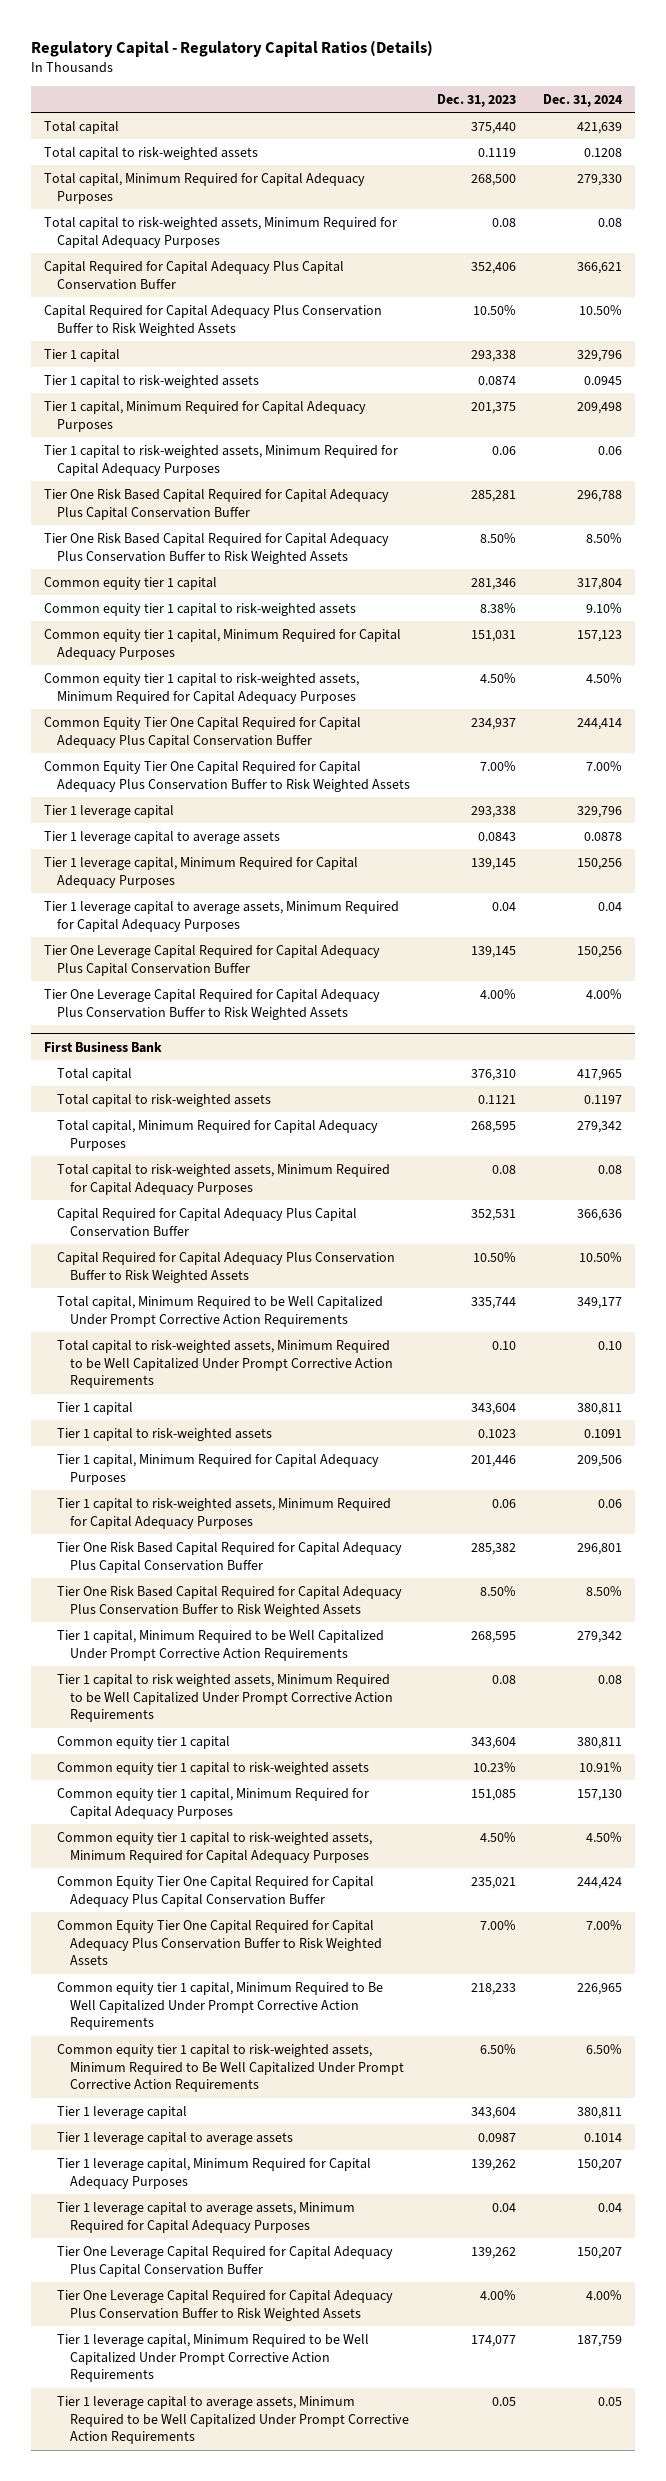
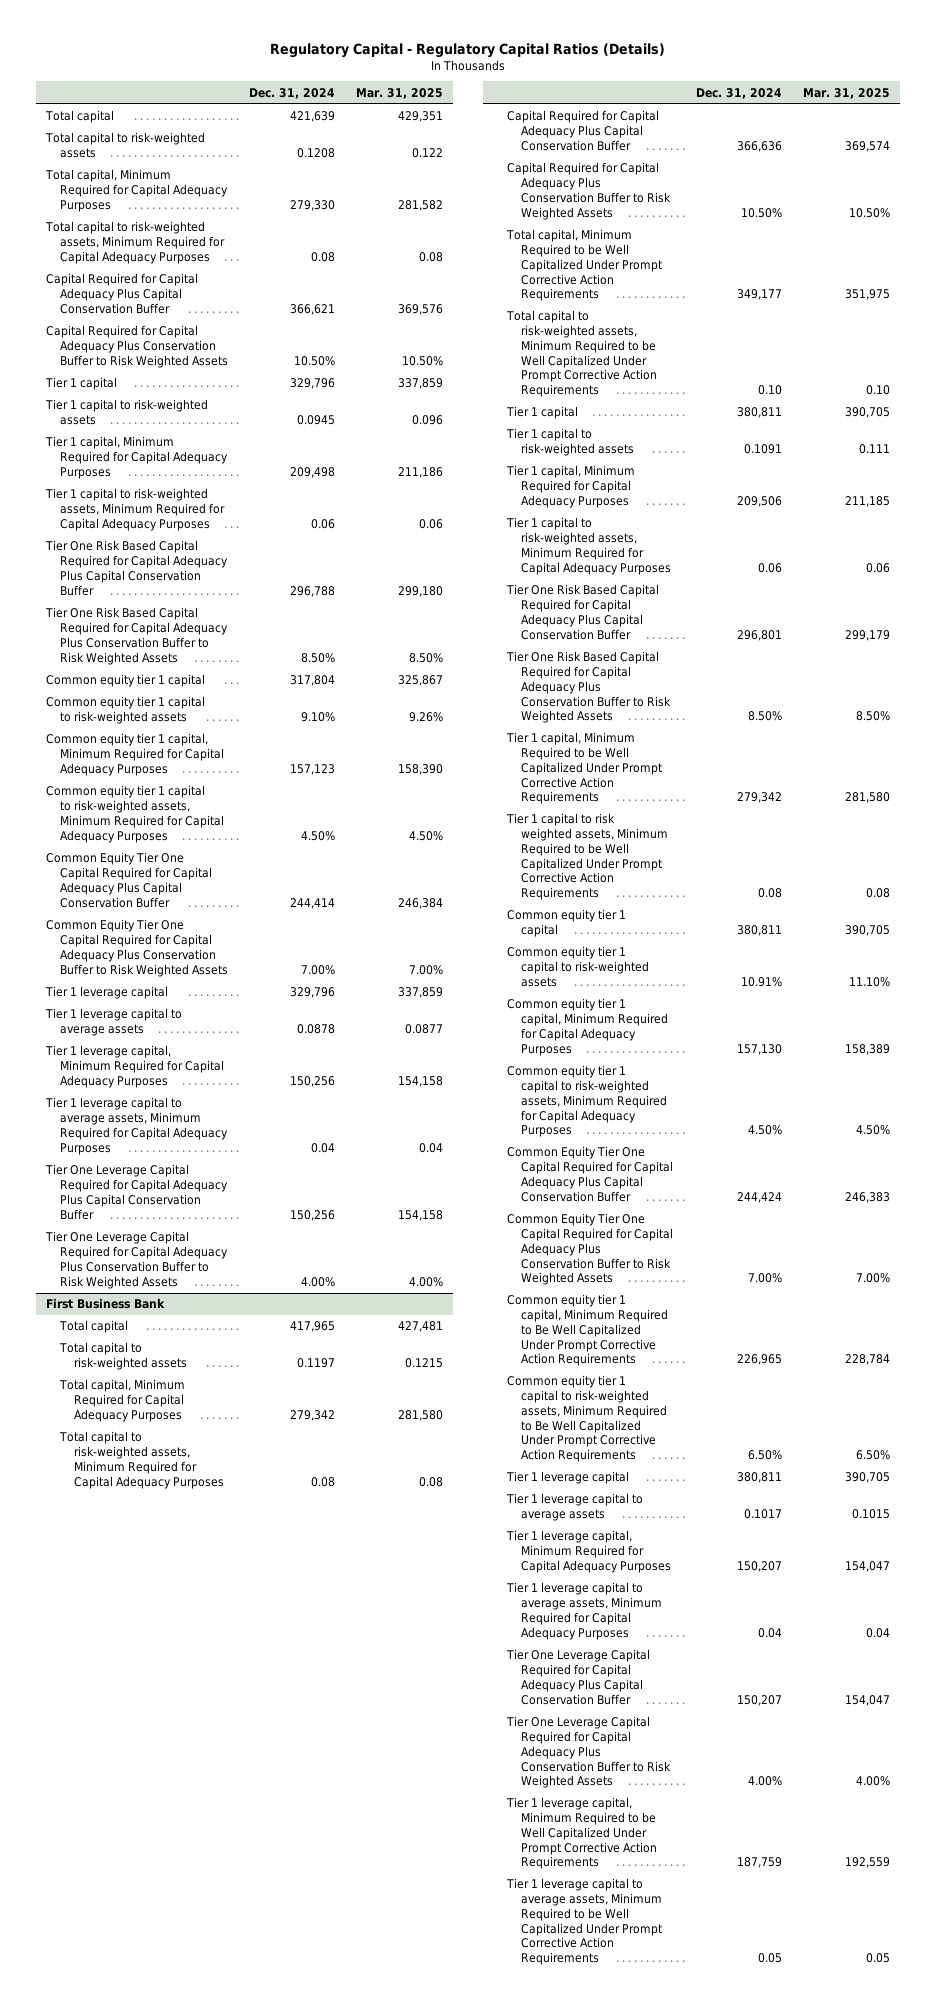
[437,93,517,107] Dec. 31, 2023 -> none
none -> [356,87,444,99] Mar. 31, 2025
[584,2132,623,2142] 0.1014 -> [743,1509,782,1520] 0.1017

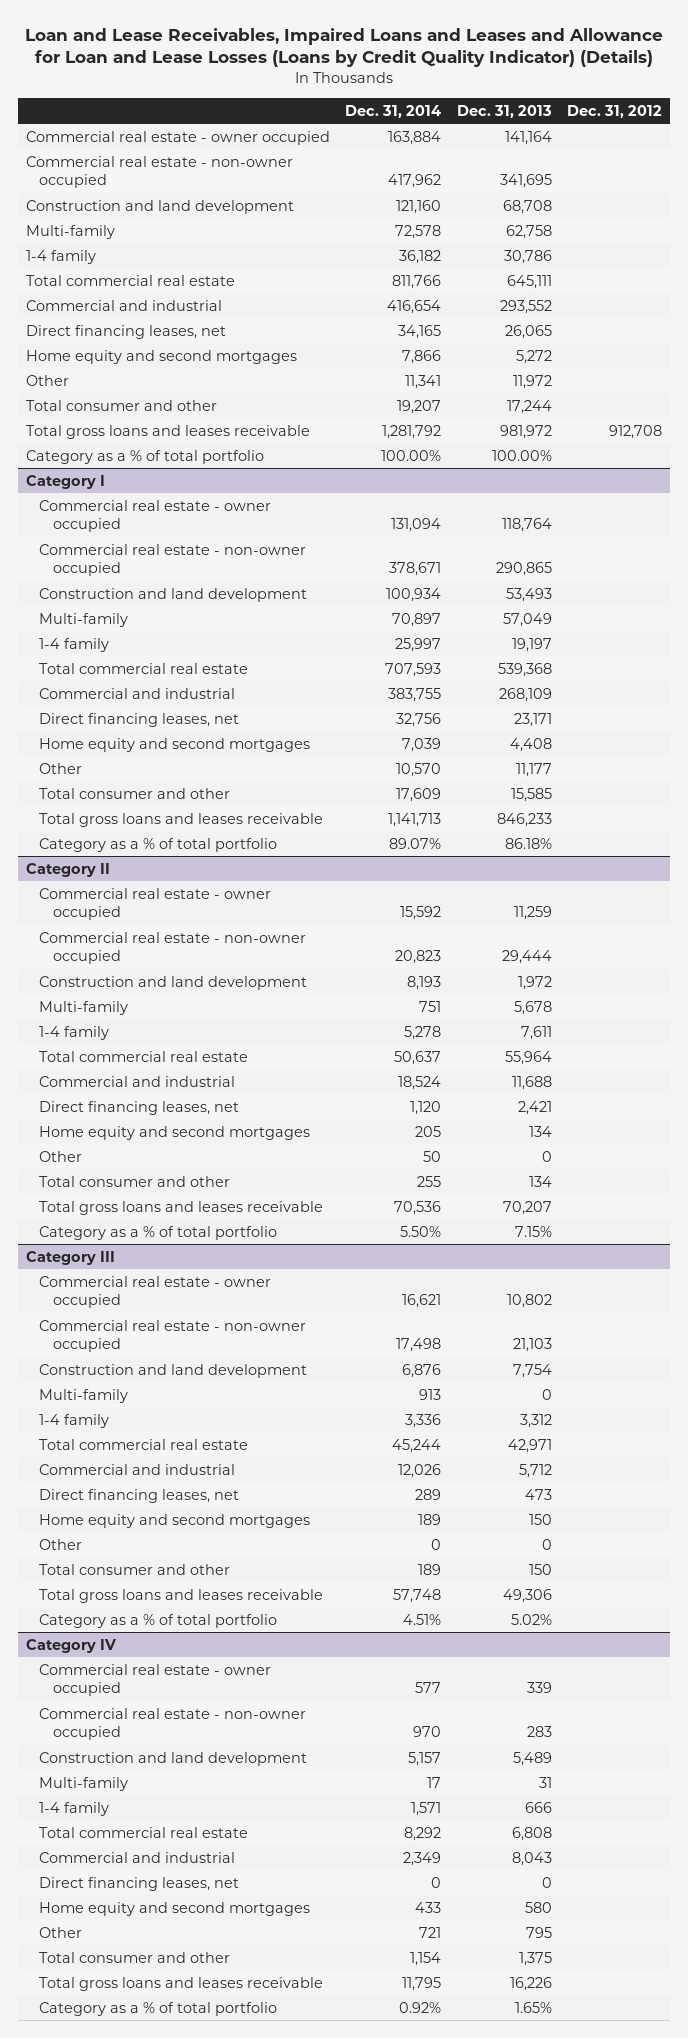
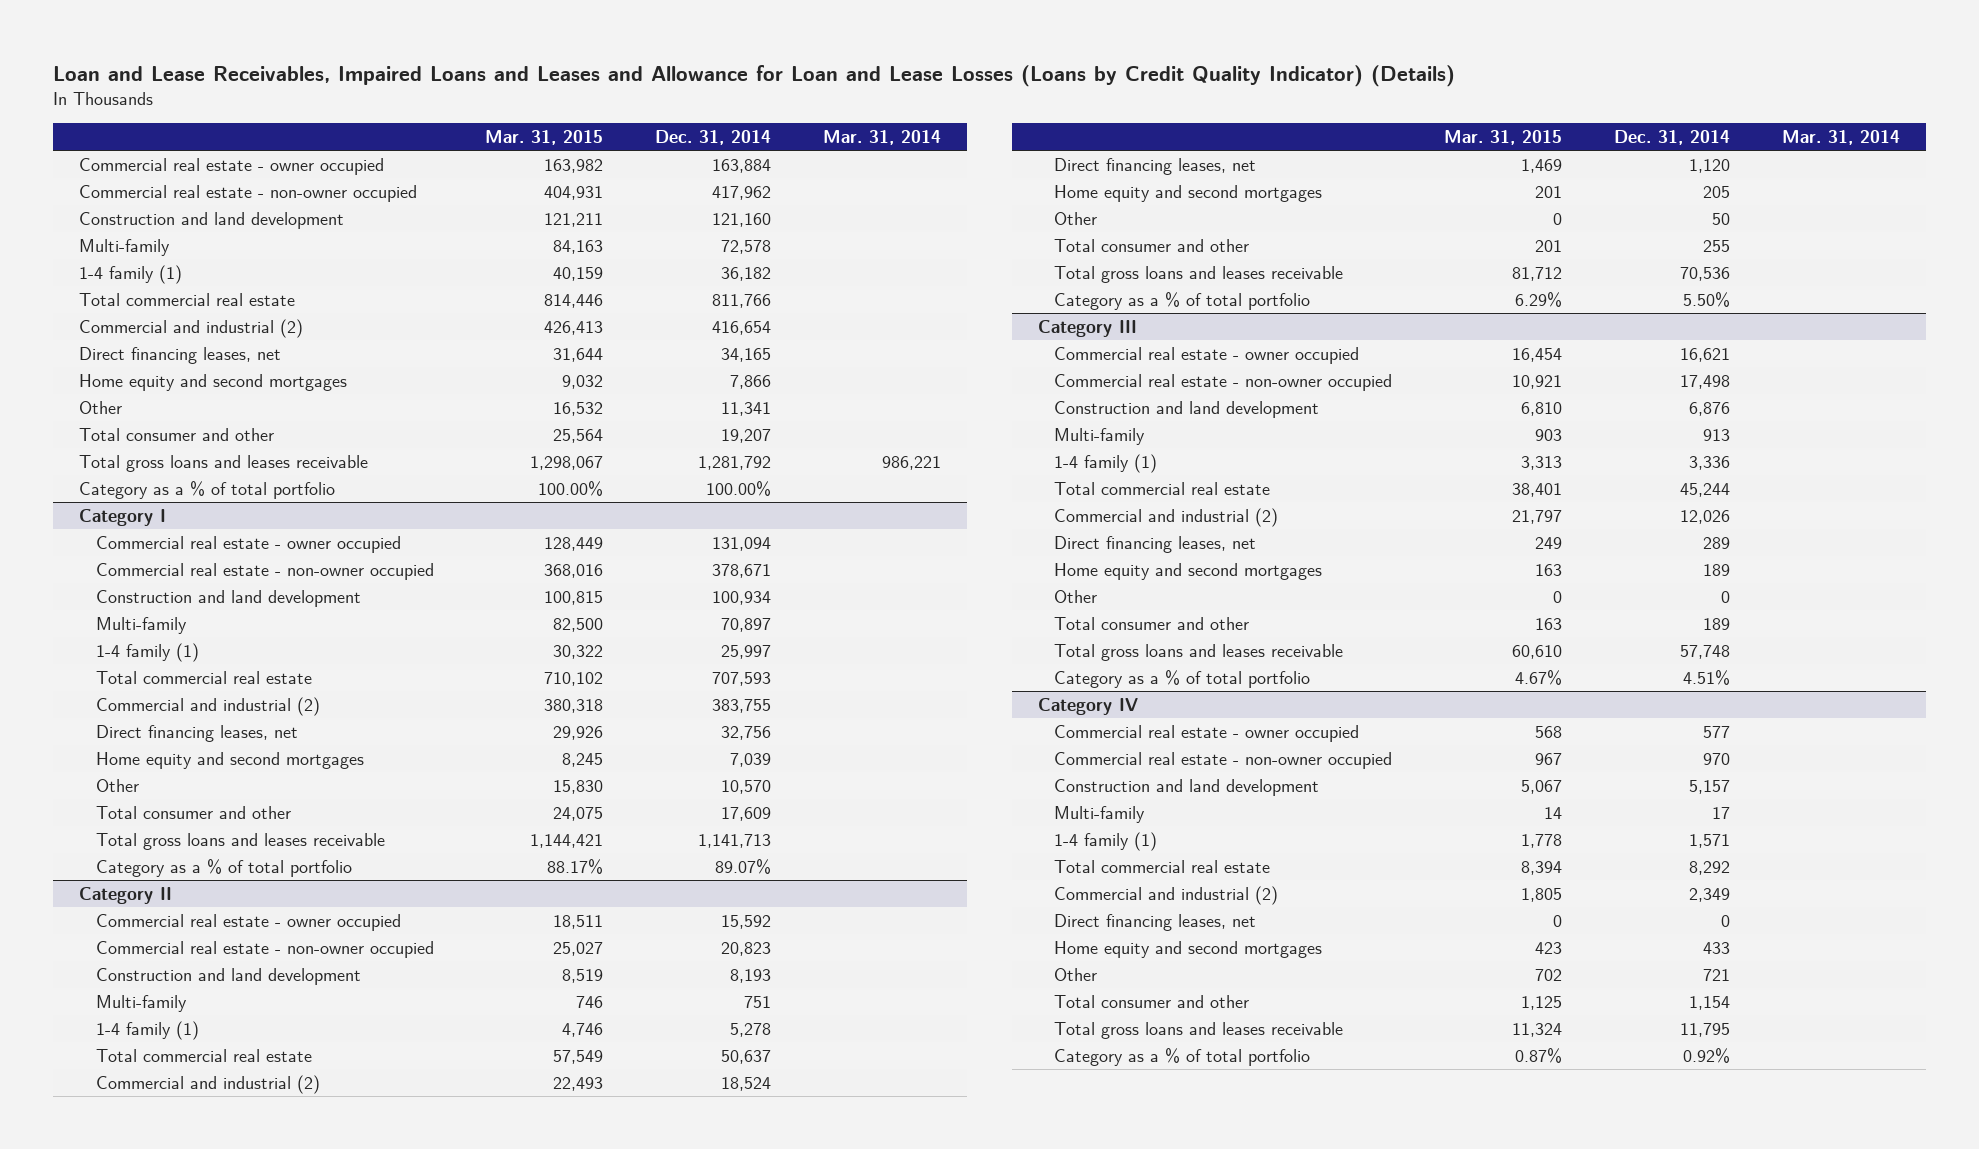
[456,104,552,118] Dec. 31, 2013 -> none
[567,104,663,118] Dec. 31, 2012 -> none
none -> [485,129,604,145] Mar. 31, 2015
none -> [822,129,941,145] Mar. 31, 2014
[25,249,96,264] 1-4 family -> [78,264,182,284] 1-4 family (1)
[25,299,222,311] Commercial and industrial -> [78,318,303,338] Commercial and industrial (2)
[39,637,110,652] 1-4 family -> [95,642,199,662] 1-4 family (1)
[39,687,236,699] Commercial and industrial -> [95,696,320,716] Commercial and industrial (2)
[39,1025,110,1040] 1-4 family -> [95,1020,199,1040] 1-4 family (1)
[39,1075,236,1087] Commercial and industrial -> [95,1074,320,1094] Commercial and industrial (2)
[39,1413,110,1428] 1-4 family -> [1054,453,1158,473] 1-4 family (1)
[39,1463,236,1475] Commercial and industrial -> [1054,507,1279,527] Commercial and industrial (2)
[39,1801,110,1816] 1-4 family -> [1054,831,1158,851] 1-4 family (1)
[39,1851,236,1863] Commercial and industrial -> [1054,885,1279,905] Commercial and industrial (2)

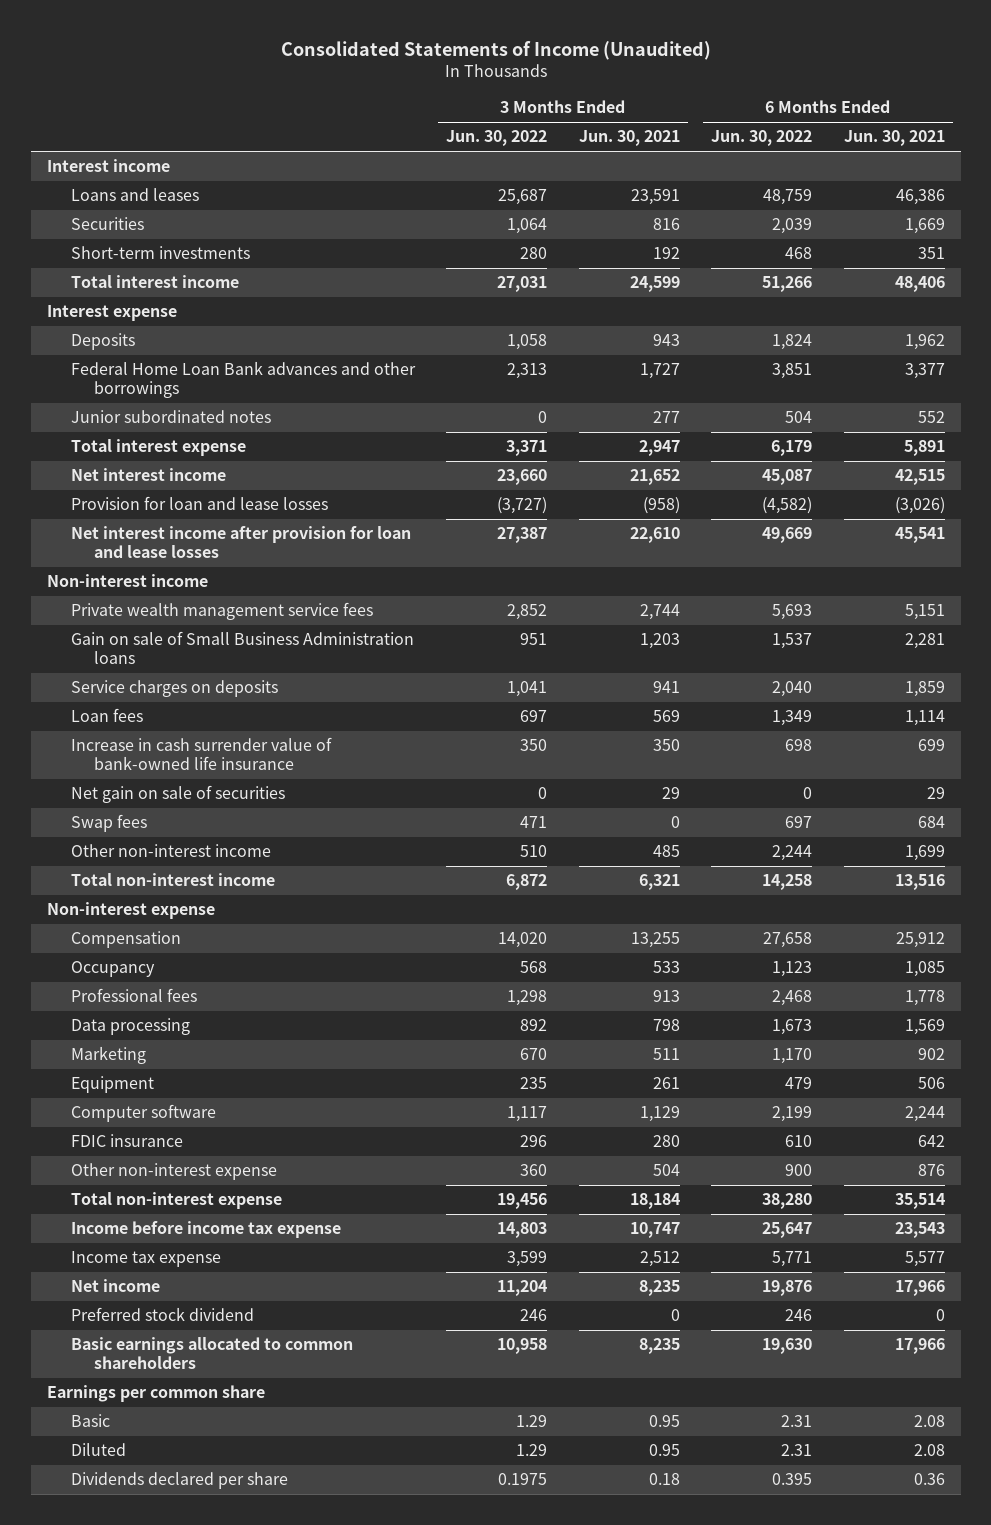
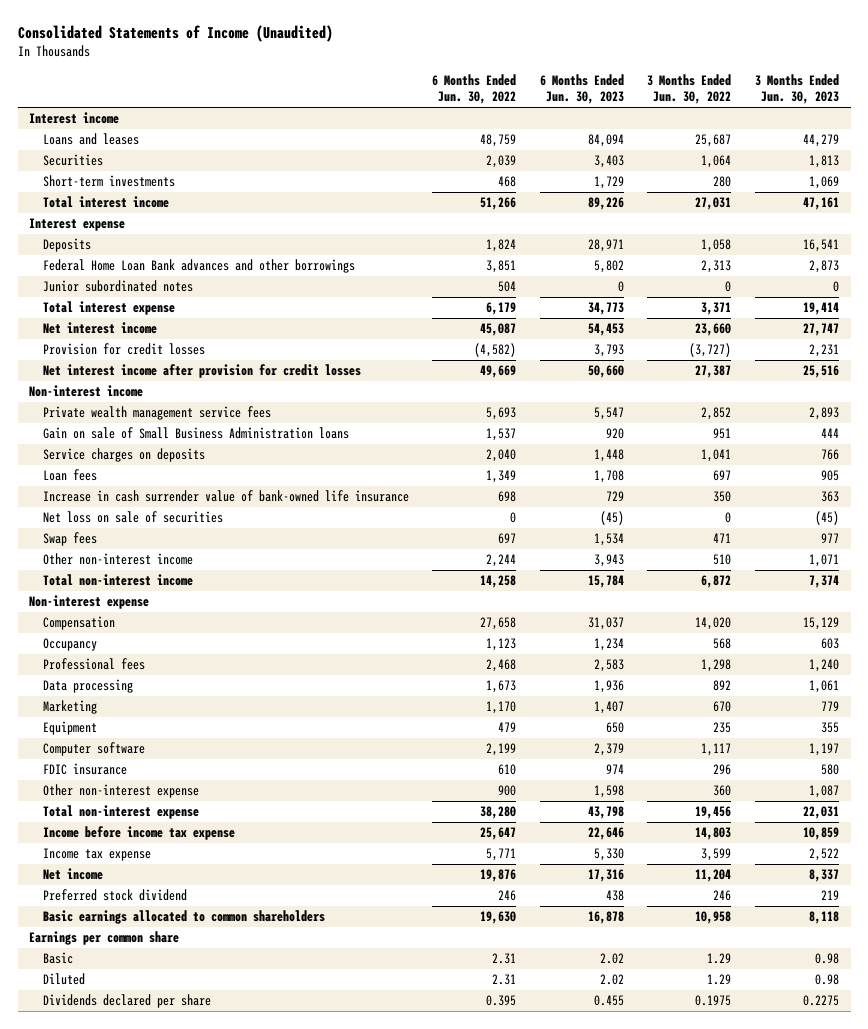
[578,130,680,147] Jun. 30, 2021 -> none
[843,130,945,147] Jun. 30, 2021 -> none
none -> [539,74,624,105] 6 Months Ended Jun. 30, 2023
none -> [754,74,839,105] 3 Months Ended Jun. 30, 2023
[70,496,328,511] Provision for loan and lease losses -> [42,343,205,356] Provision for credit losses
[70,526,411,558] Net interest income after provision for loan and lease losses -> [42,364,361,379] Net interest income after provision for credit losses
[70,785,285,804] Net gain on sale of securities -> [42,511,223,524] Net loss on sale of securities

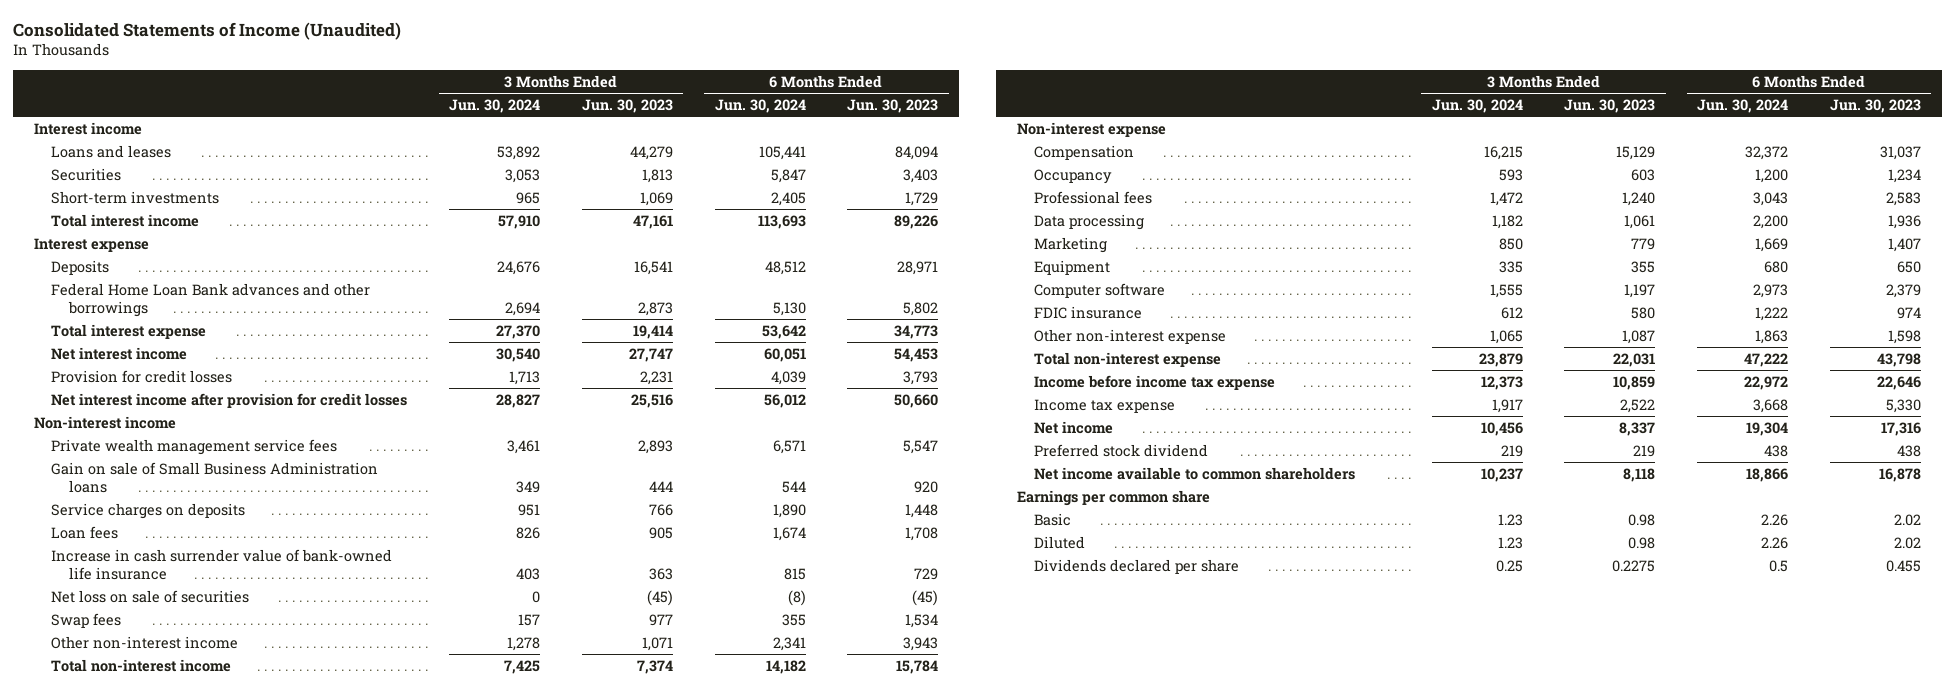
[432,74,517,105] 6 Months Ended Jun. 30, 2022 -> none
[647,74,732,105] 3 Months Ended Jun. 30, 2022 -> none
none -> [448,98,540,113] Jun. 30, 2024
none -> [714,98,806,113] Jun. 30, 2024
[42,280,193,293] Junior subordinated notes -> none
[42,910,325,925] Basic earnings allocated to common shareholders -> [1033,466,1355,480] Net income available to common shareholders

